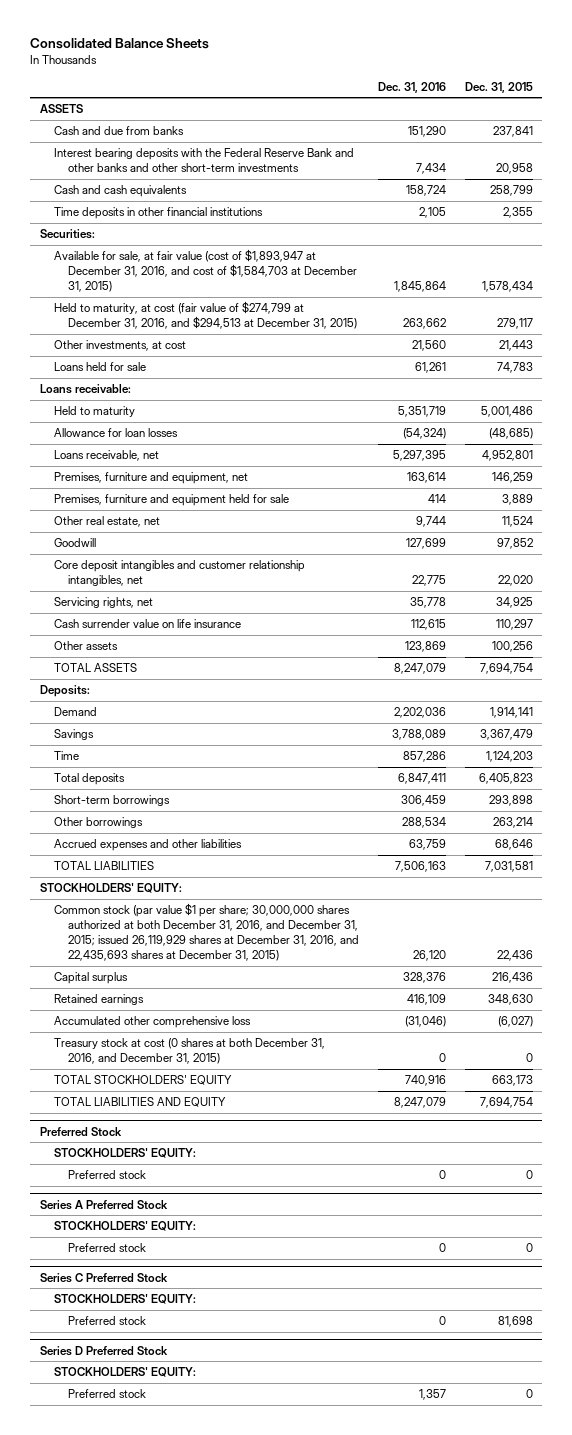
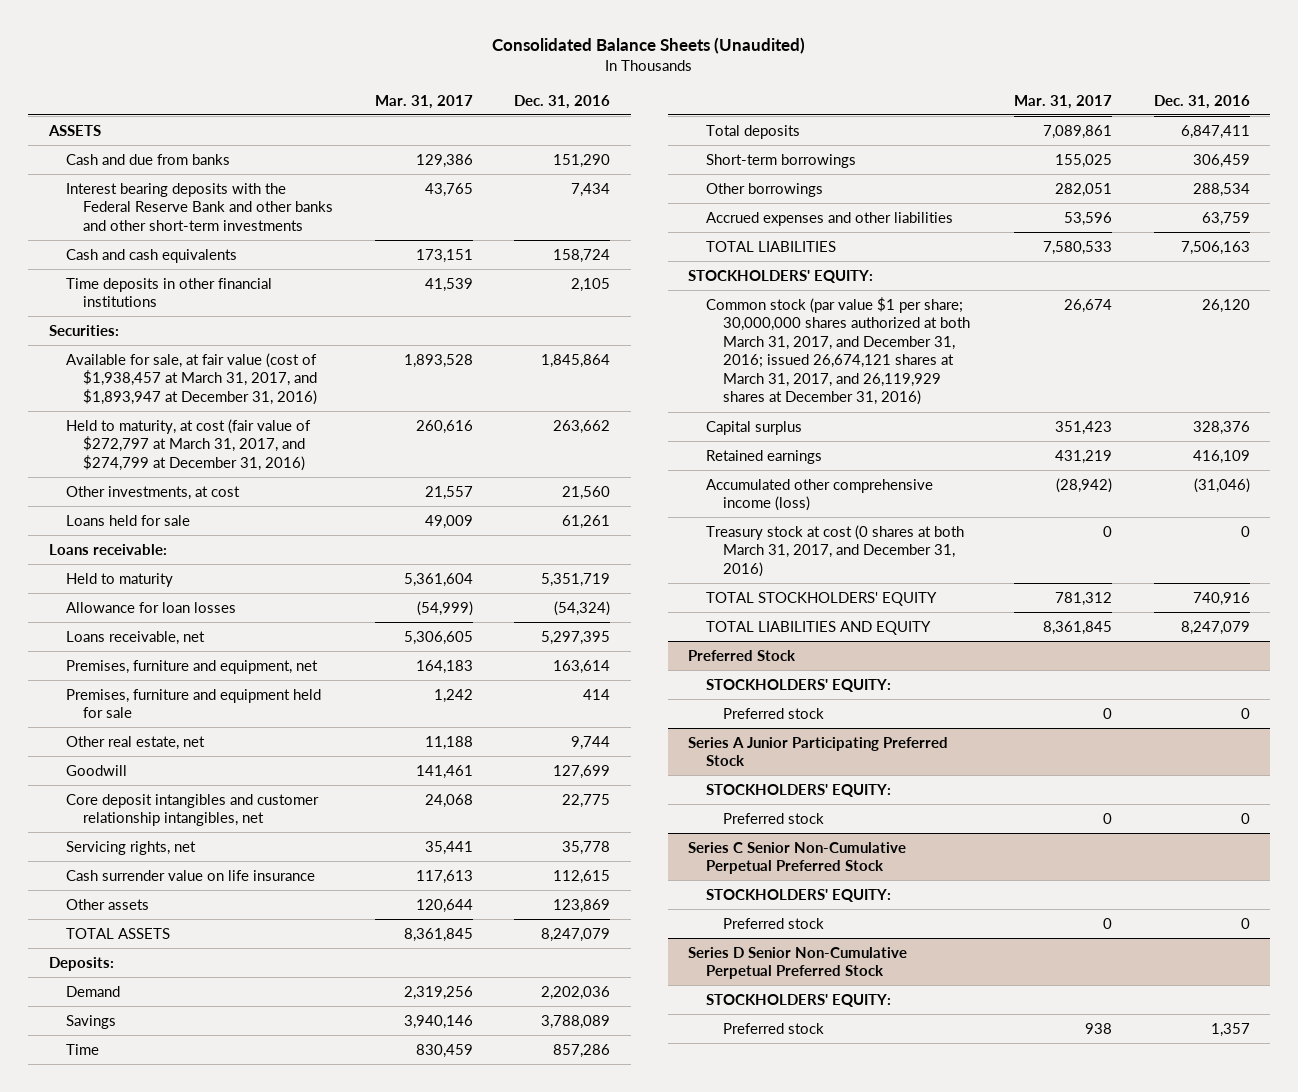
[30,38,210,50] Consolidated Balance Sheets -> [492,37,806,55] Consolidated Balance Sheets (Unaudited)
[464,81,533,93] Dec. 31, 2015 -> none
none -> [374,94,473,109] Mar. 31, 2017
[53,249,357,293] Available for sale, at fair value (cost of $1,893,947 at December 31, 2016, and cost of $1,584,703 at December 31, 2015) -> [65,352,318,405] Available for sale, at fair value (cost of $1,938,457 at March 31, 2017, and $1,893,947 at December 31, 2016)
[53,301,357,330] Held to maturity, at cost (fair value of $274,799 at December 31, 2016, and $294,513 at December 31, 2015) -> [65,418,311,471] Held to maturity, at cost (fair value of $272,797 at March 31, 2017, and $274,799 at December 31, 2016)
[53,903,359,962] Common stock (par value $1 per share; 30,000,000 shares authorized at both December 31, 2016, and December 31, 2015; issued 26,119,929 shares at December 31, 2016, and 22,435,693 shares at December 31, 2015) -> [705,296,970,406] Common stock (par value $1 per share; 30,000,000 shares authorized at both March 31, 2017, and December 31, 2016; issued 26,674,121 shares at March 31, 2017, and 26,119,929 shares at December 31, 2016)
[53,1016,251,1029] Accumulated other comprehensive loss -> [705,478,933,512] Accumulated other comprehensive income (loss)
[53,1038,325,1065] Treasury stock at cost (0 shares at both December 31, 2016, and December 31, 2015) -> [705,524,964,577] Treasury stock at cost (0 shares at both March 31, 2017, and December 31, 2016)
[39,1199,168,1210] Series A Preferred Stock -> [688,736,949,767] Series A Junior Participating Preferred Stock
[39,1272,168,1283] Series C Preferred Stock -> [688,841,907,875] Series C Senior Non-Cumulative Perpetual Preferred Stock
[39,1345,168,1356] Series D Preferred Stock -> [688,946,908,980] Series D Senior Non-Cumulative Perpetual Preferred Stock

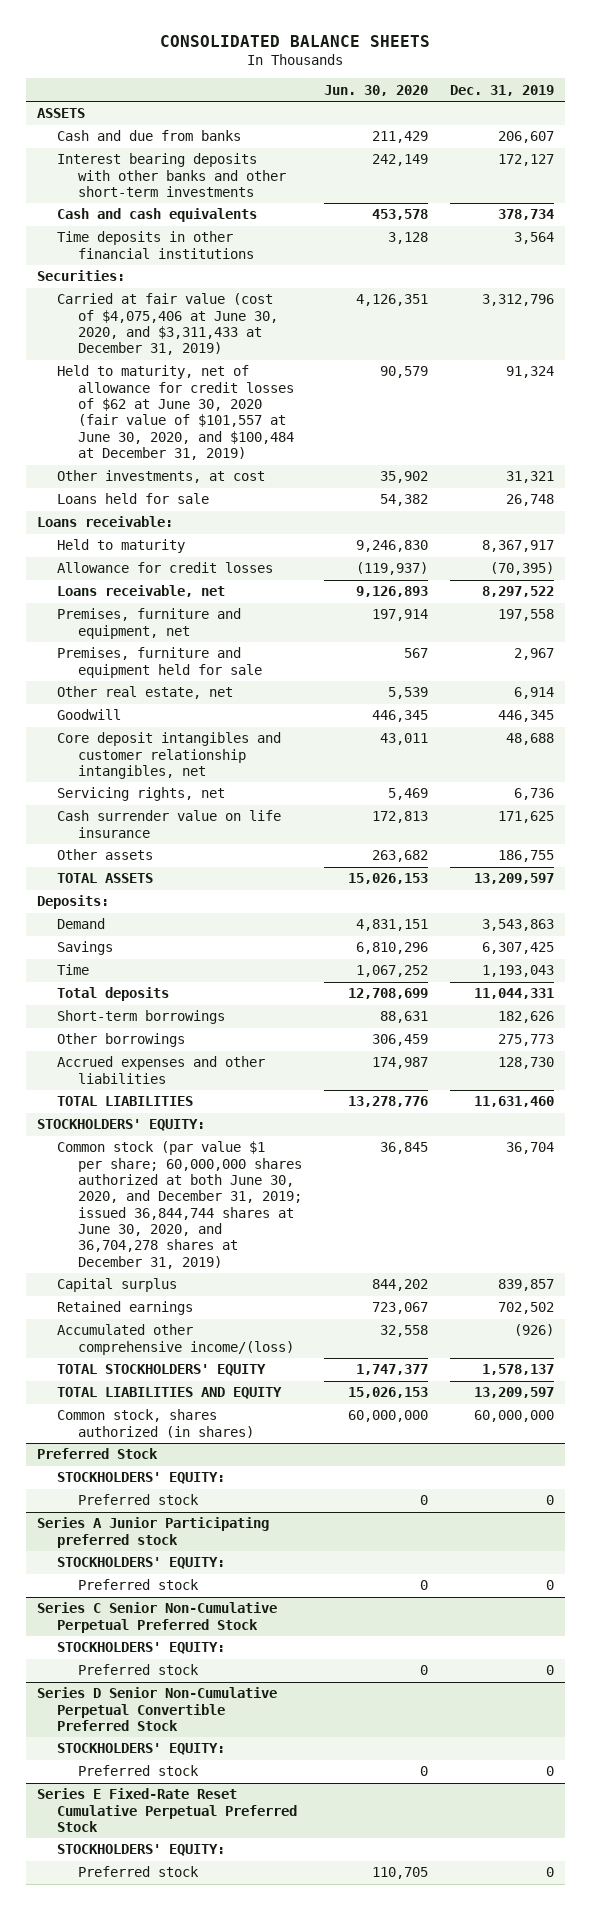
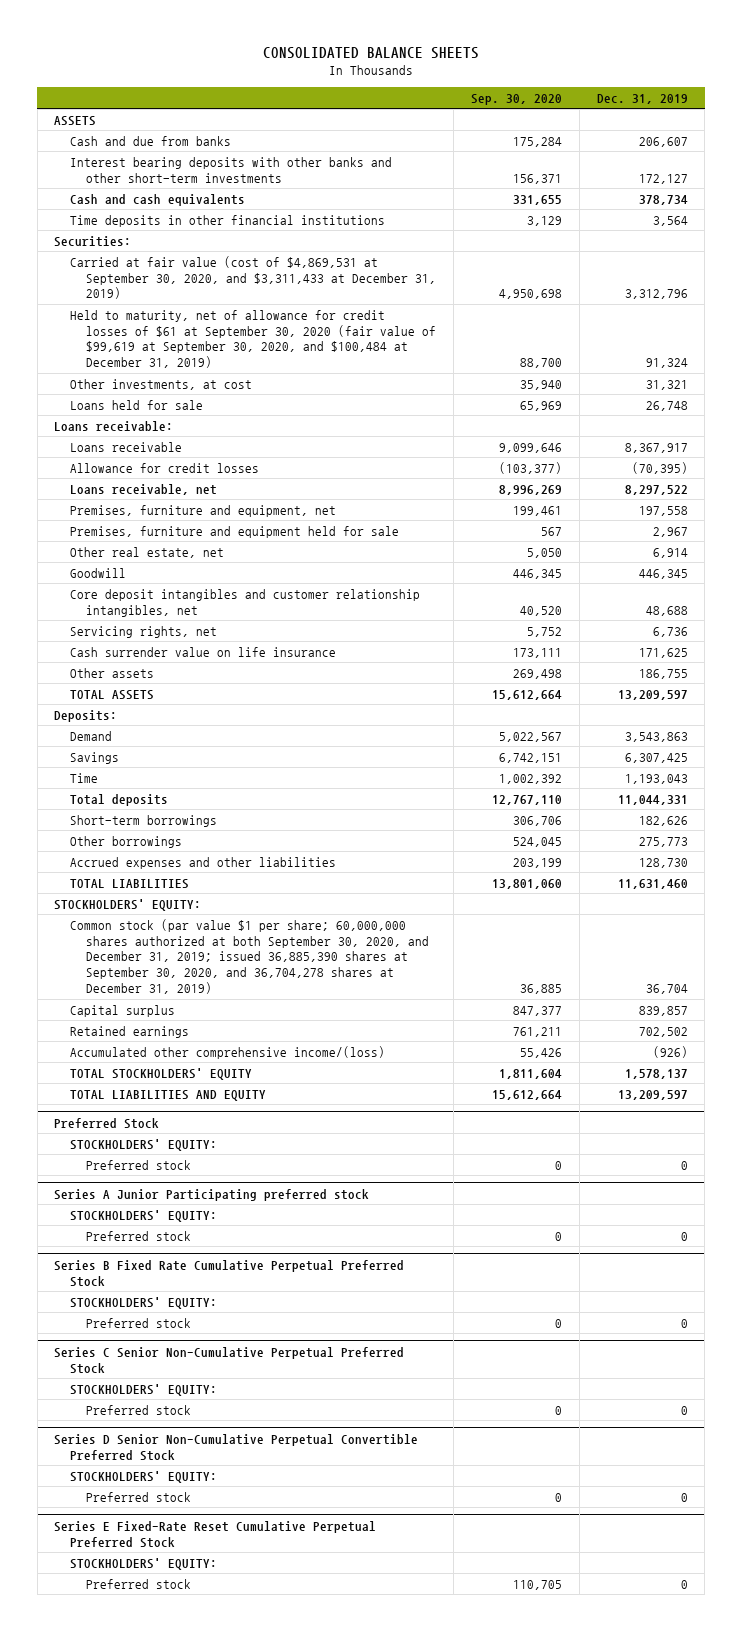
[323,84,428,96] Jun. 30, 2020 -> none
none -> [470,93,562,105] Sep. 30, 2020
[57,293,278,356] Carried at fair value (cost of $4,075,406 at June 30, 2020, and $3,311,433 at December 31, 2019) -> [70,255,437,300] Carried at fair value (cost of $4,869,531 at September 30, 2020, and $3,311,433 at December 31, 2019)
[57,365,294,461] Held to maturity, net of allowance for credit losses of $62 at June 30, 2020 (fair value of $101,557 at June 30, 2020, and $100,484 at December 31, 2019) -> [70,309,437,369] Held to maturity, net of allowance for credit losses of $61 at September 30, 2020 (fair value of $99,619 at September 30, 2020, and $100,484 at December 31, 2019)
[57,539,186,554] Held to maturity -> [70,441,183,452] Loans receivable
[57,1141,302,1269] Common stock (par value $1 per share; 60,000,000 shares authorized at both June 30, 2020, and December 31, 2019; issued 36,844,744 shares at June 30, 2020, and 36,704,278 shares at December 31, 2019) -> [70,918,430,995] Common stock (par value $1 per share; 60,000,000 shares authorized at both September 30, 2020, and December 31, 2019; issued 36,885,390 shares at September 30, 2020, and 36,704,278 shares at December 31, 2019)
[57,1409,254,1438] Common stock, shares authorized (in shares) -> none
none -> [54,1259,405,1287] Series B Fixed Rate Cumulative Perpetual Preferred Stock
none -> [70,1296,218,1309] STOCKHOLDERS' EQUITY:
none -> [86,1317,192,1328] Preferred stock

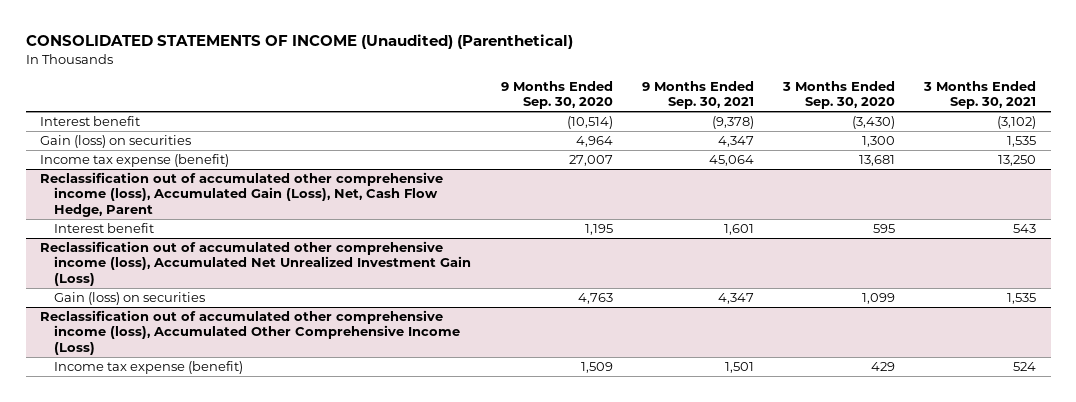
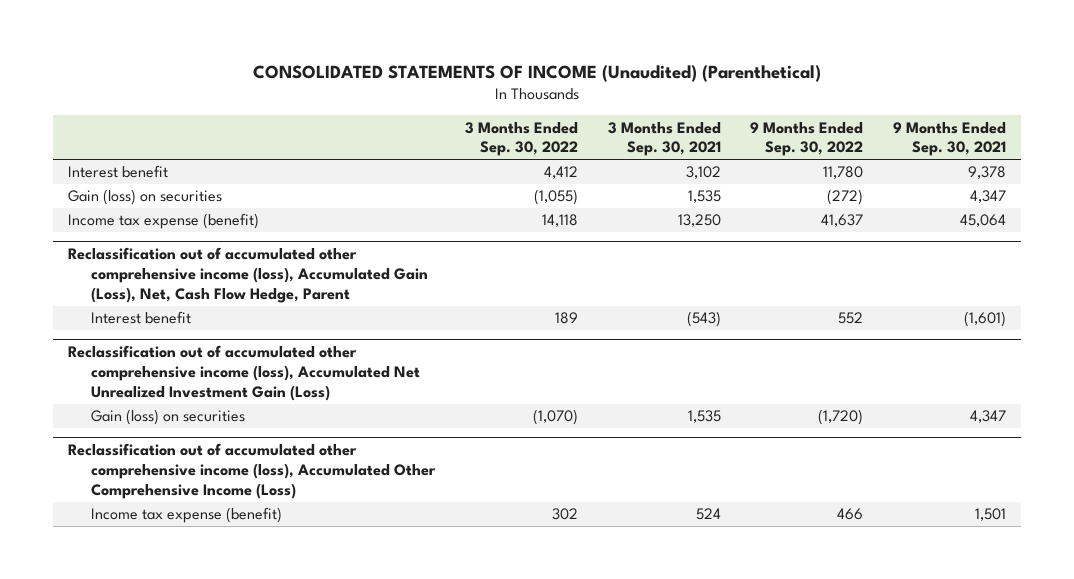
[500,81,613,110] 9 Months Ended Sep. 30, 2020 -> none
[782,81,896,110] 3 Months Ended Sep. 30, 2020 -> none
none -> [464,121,578,157] 3 Months Ended Sep. 30, 2022
none -> [750,121,864,157] 9 Months Ended Sep. 30, 2022
[711,116,754,130] (9,378) -> [968,166,1007,180] 9,378
[997,116,1037,130] (3,102) -> [685,166,721,180] 3,102
[723,224,754,236] 1,601 -> [964,311,1007,328] (1,601)
[1013,224,1037,234] 543 -> [686,311,721,328] (543)

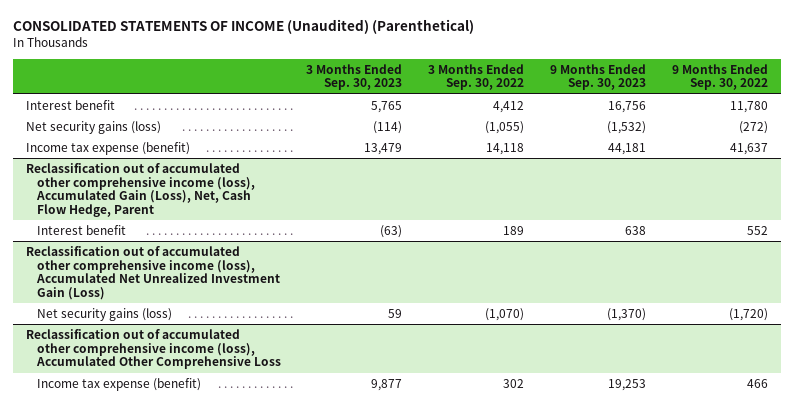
[607,121,721,157] 3 Months Ended Sep. 30, 2021 -> none
[893,121,1007,157] 9 Months Ended Sep. 30, 2021 -> none
none -> [306,63,403,91] 3 Months Ended Sep. 30, 2023
none -> [550,63,647,91] 9 Months Ended Sep. 30, 2023
[68,189,223,206] Gain (loss) on securities -> [25,120,161,134] Net security gains (loss)
[90,409,245,426] Gain (loss) on securities -> [36,307,172,321] Net security gains (loss)
[68,443,436,499] Reclassification out of accumulated other comprehensive income (loss), Accumulated Other Comprehensive Income (Loss) -> [25,328,281,370] Reclassification out of accumulated other comprehensive income (loss), Accumulated Other Comprehensive Loss

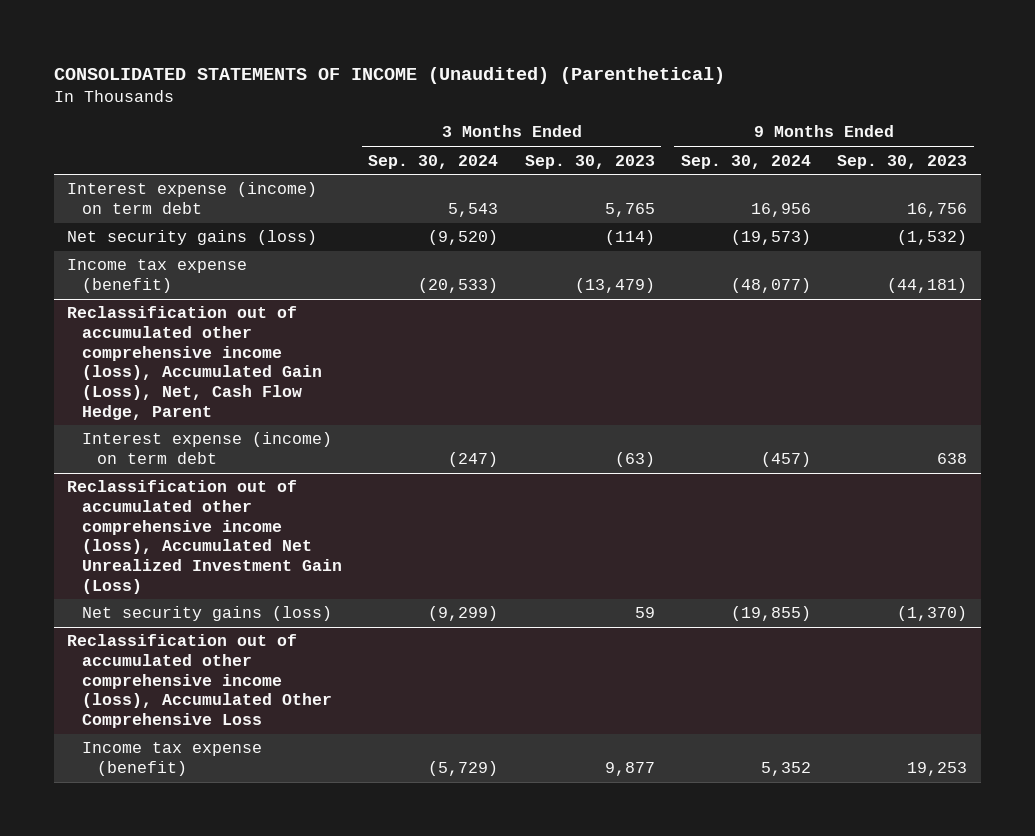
[428,63,525,91] 3 Months Ended Sep. 30, 2022 -> none
[671,63,768,91] 9 Months Ended Sep. 30, 2022 -> none
none -> [368,154,499,169] Sep. 30, 2024
none -> [681,154,812,169] Sep. 30, 2024
[25,99,115,110] Interest benefit -> [67,182,318,215] Interest expense (income) on term debt
[364,142,403,155] 13,479 -> [574,278,655,294] (13,479)
[608,142,647,155] 44,181 -> [887,278,968,294] (44,181)
[36,224,126,235] Interest benefit -> [82,432,333,465] Interest expense (income) on term debt

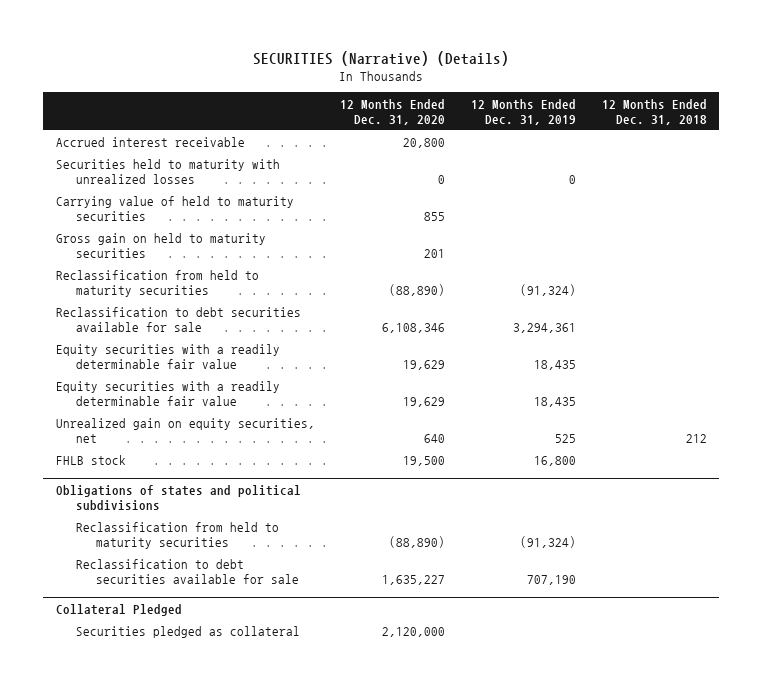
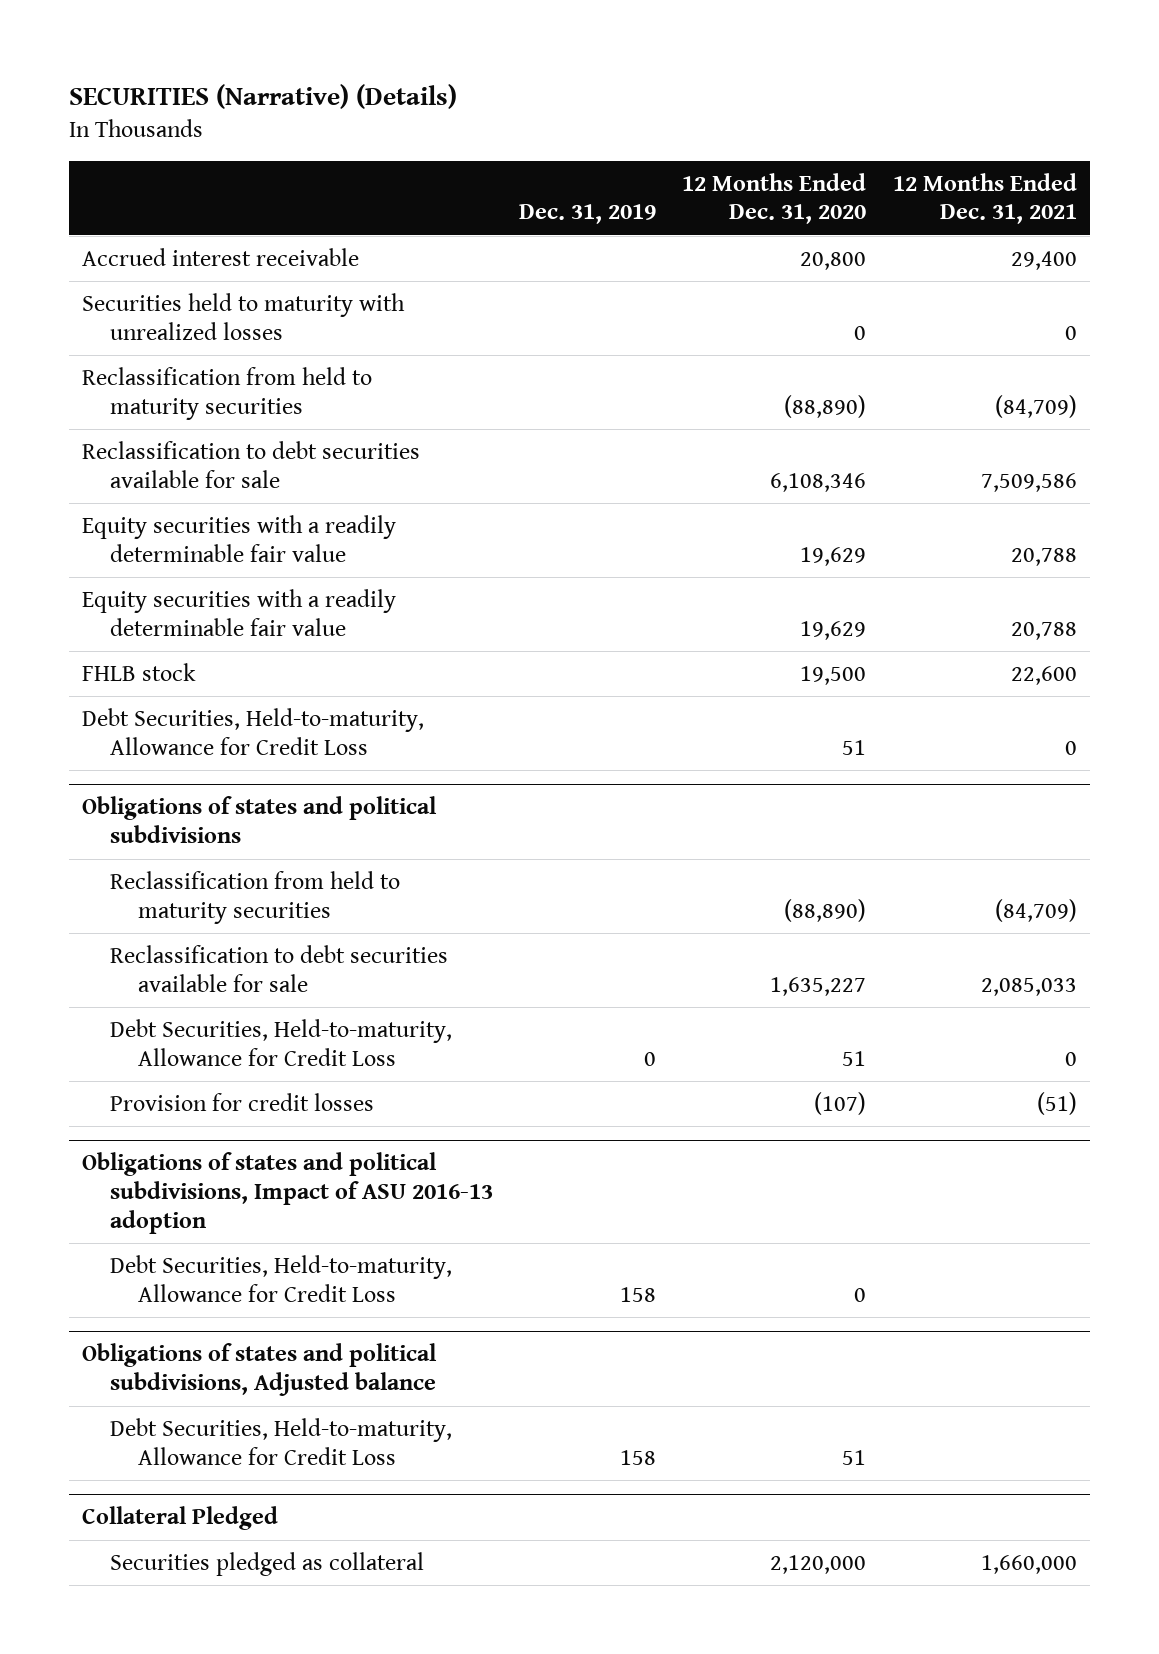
[471,98,577,125] 12 Months Ended Dec. 31, 2019 -> none
[601,98,707,125] 12 Months Ended Dec. 31, 2018 -> none
none -> [519,204,657,225] Dec. 31, 2019
none -> [892,172,1077,225] 12 Months Ended Dec. 31, 2021
[55,196,294,222] Carrying value of held to maturity securities -> none
[55,233,266,259] Gross gain on held to maturity securities -> none
[55,418,315,444] Unrealized gain on equity securities, net -> none
none -> [82,707,425,755] Debt Securities, Held-to-maturity, Allowance for Credit Loss
none -> [110,1018,453,1066] Debt Securities, Held-to-maturity, Allowance for Credit Loss
none -> [110,1092,375,1111] Provision for credit losses
none -> [82,1152,494,1235] Obligations of states and political subdivisions, Impact of ASU 2016-13 adoption
none -> [110,1254,453,1302] Debt Securities, Held-to-maturity, Allowance for Credit Loss
none -> [82,1343,438,1397] Obligations of states and political subdivisions, Adjusted balance
none -> [110,1417,453,1465] Debt Securities, Held-to-maturity, Allowance for Credit Loss

